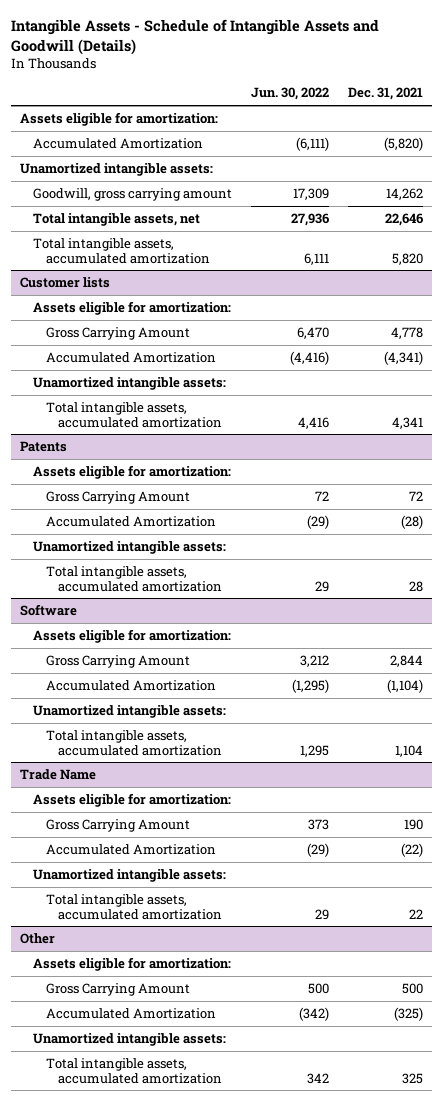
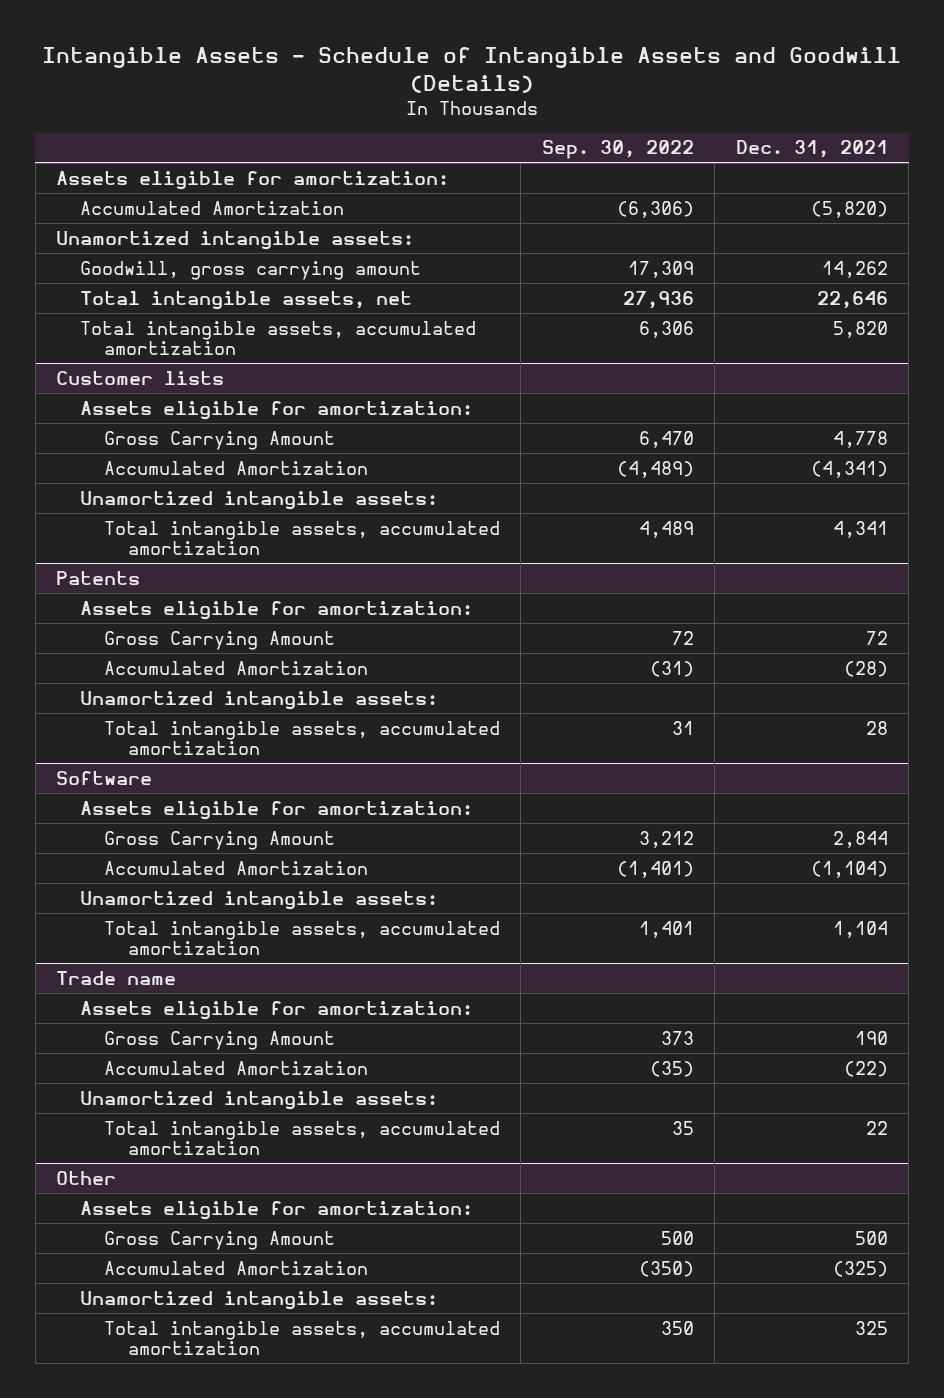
[250,87,329,101] Jun. 30, 2022 -> none
none -> [541,140,694,160] Sep. 30, 2022
[20,768,97,780] Trade Name -> [56,970,177,985] Trade name

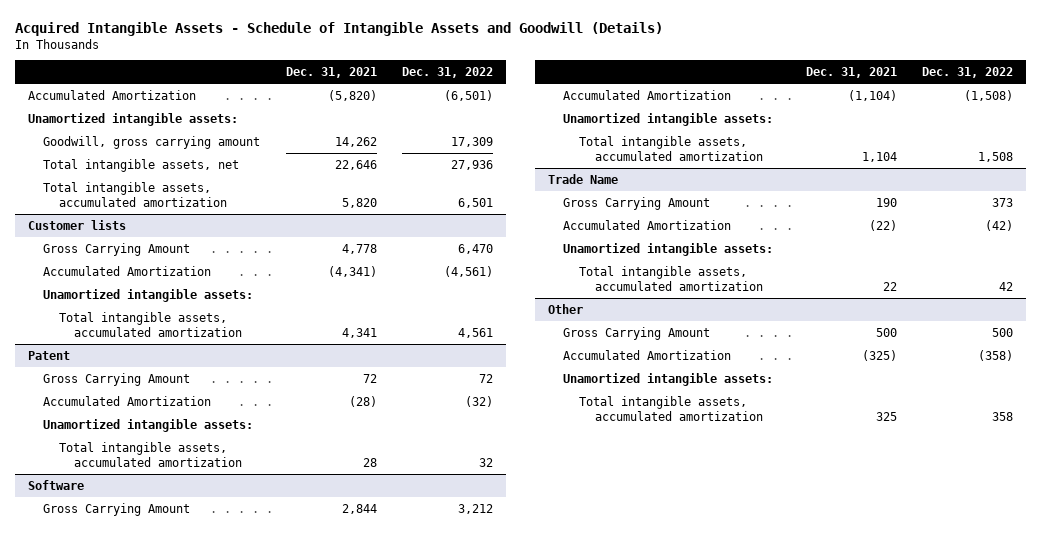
[42,46,902,93] Intangible Assets - Schedule of Intangible Assets and Goodwill (Details) -> [14,21,663,36] Acquired Intangible Assets - Schedule of Intangible Assets and Goodwill (Details)
[541,140,694,160] Sep. 30, 2022 -> none
none -> [402,67,494,79] Dec. 31, 2022
[56,170,450,190] Assets eligible for amortization: -> none
[80,400,474,420] Assets eligible for amortization: -> none
[80,600,474,620] Assets eligible for amortization: -> none
[56,570,141,585] Patents -> [27,350,70,360] Patent
[80,800,474,820] Assets eligible for amortization: -> none
[80,1000,474,1020] Assets eligible for amortization: -> none
[56,970,177,985] Trade name -> [547,173,618,184] Trade Name
[80,1200,474,1220] Assets eligible for amortization: -> none

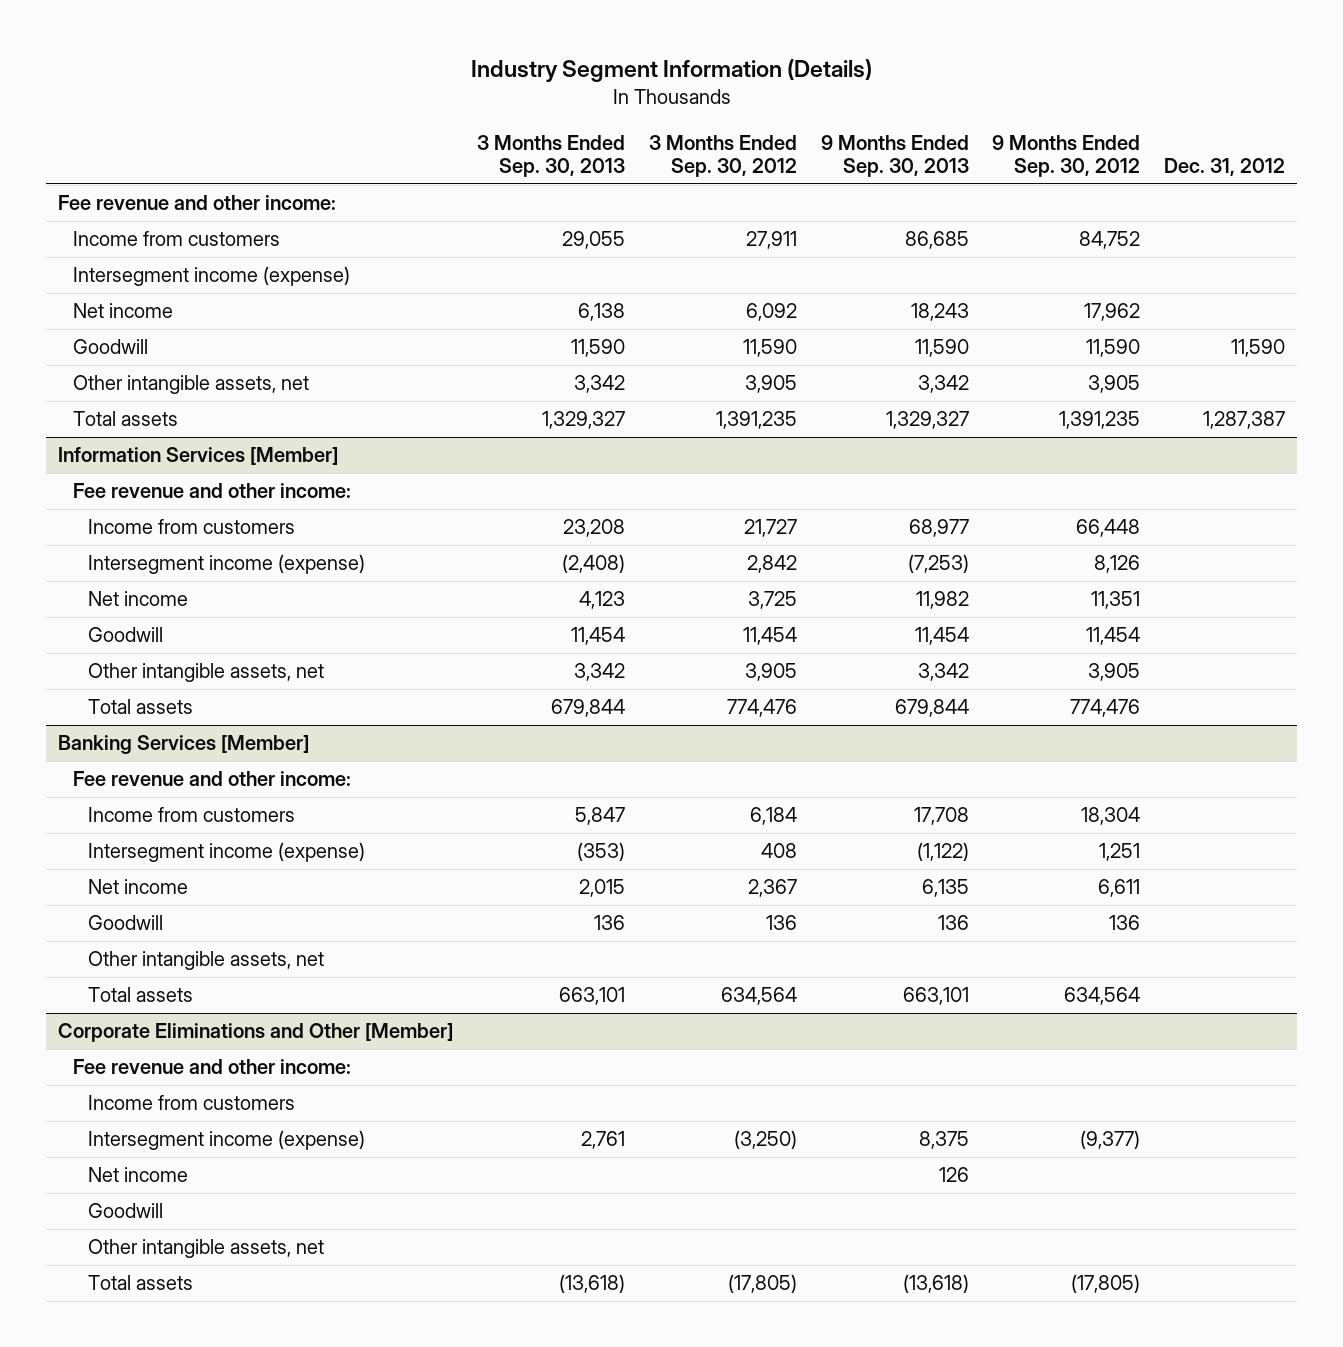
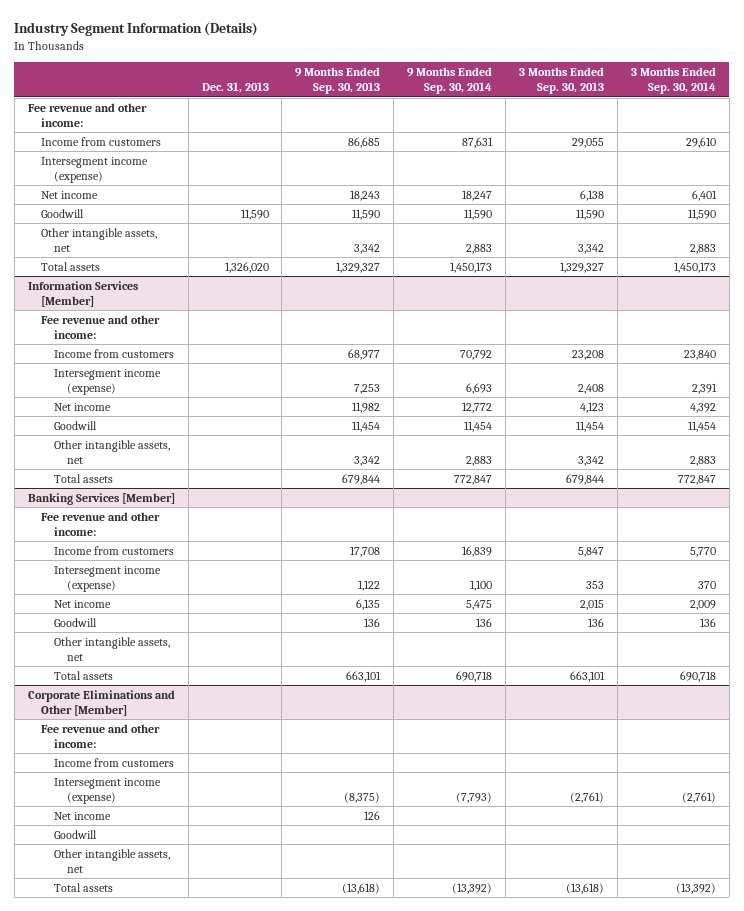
[648,134,797,178] 3 Months Ended Sep. 30, 2012 -> none
[992,134,1141,178] 9 Months Ended Sep. 30, 2012 -> none
[1164,158,1286,177] Dec. 31, 2012 -> none
none -> [201,82,269,94] Dec. 31, 2013
none -> [407,66,493,95] 9 Months Ended Sep. 30, 2014
none -> [630,66,716,95] 3 Months Ended Sep. 30, 2014
[561,554,625,574] (2,408) -> [577,384,604,395] 2,408
[907,554,969,574] (7,253) -> [354,384,381,395] 7,253
[576,842,625,862] (353) -> [585,581,604,590] 353
[916,842,969,862] (1,122) -> [358,580,381,592] 1,122
[580,1131,625,1150] 2,761 -> [569,792,604,804] (2,761)
[918,1131,969,1150] 8,375 -> [344,792,381,804] (8,375)

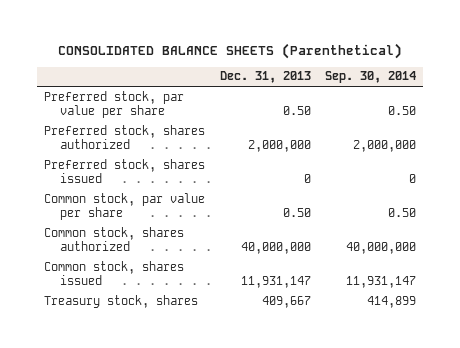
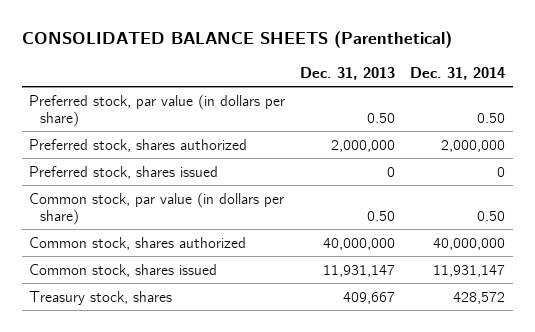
[324,71,416,84] Sep. 30, 2014 -> none
none -> [410,66,506,80] Dec. 31, 2014
[44,90,185,118] Preferred stock, par value per share -> [29,93,286,127] Preferred stock, par value (in dollars per share)
[44,192,206,220] Common stock, par value per share -> [29,191,285,225] Common stock, par value (in dollars per share)

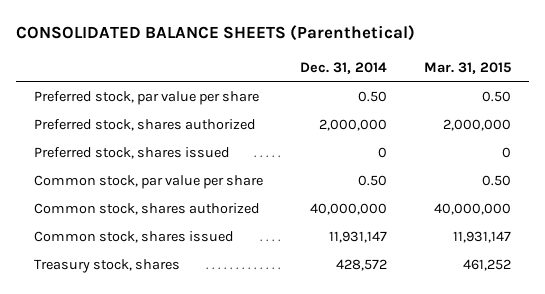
[300,66,396,80] Dec. 31, 2013 -> none
none -> [423,61,511,74] Mar. 31, 2015
[29,93,286,127] Preferred stock, par value (in dollars per share) -> [34,90,260,105] Preferred stock, par value per share
[29,191,285,225] Common stock, par value (in dollars per share) -> [34,174,264,189] Common stock, par value per share

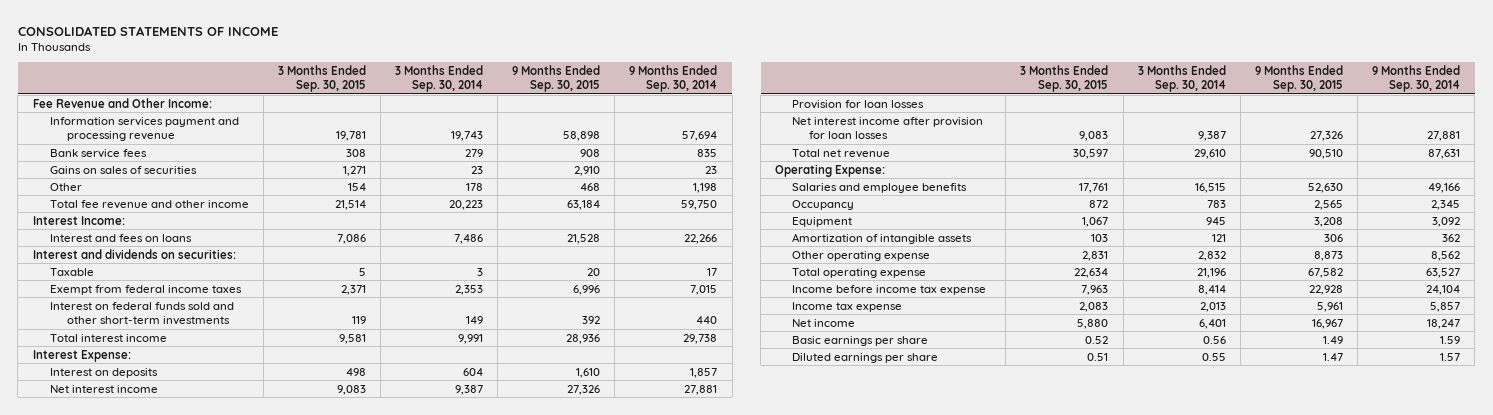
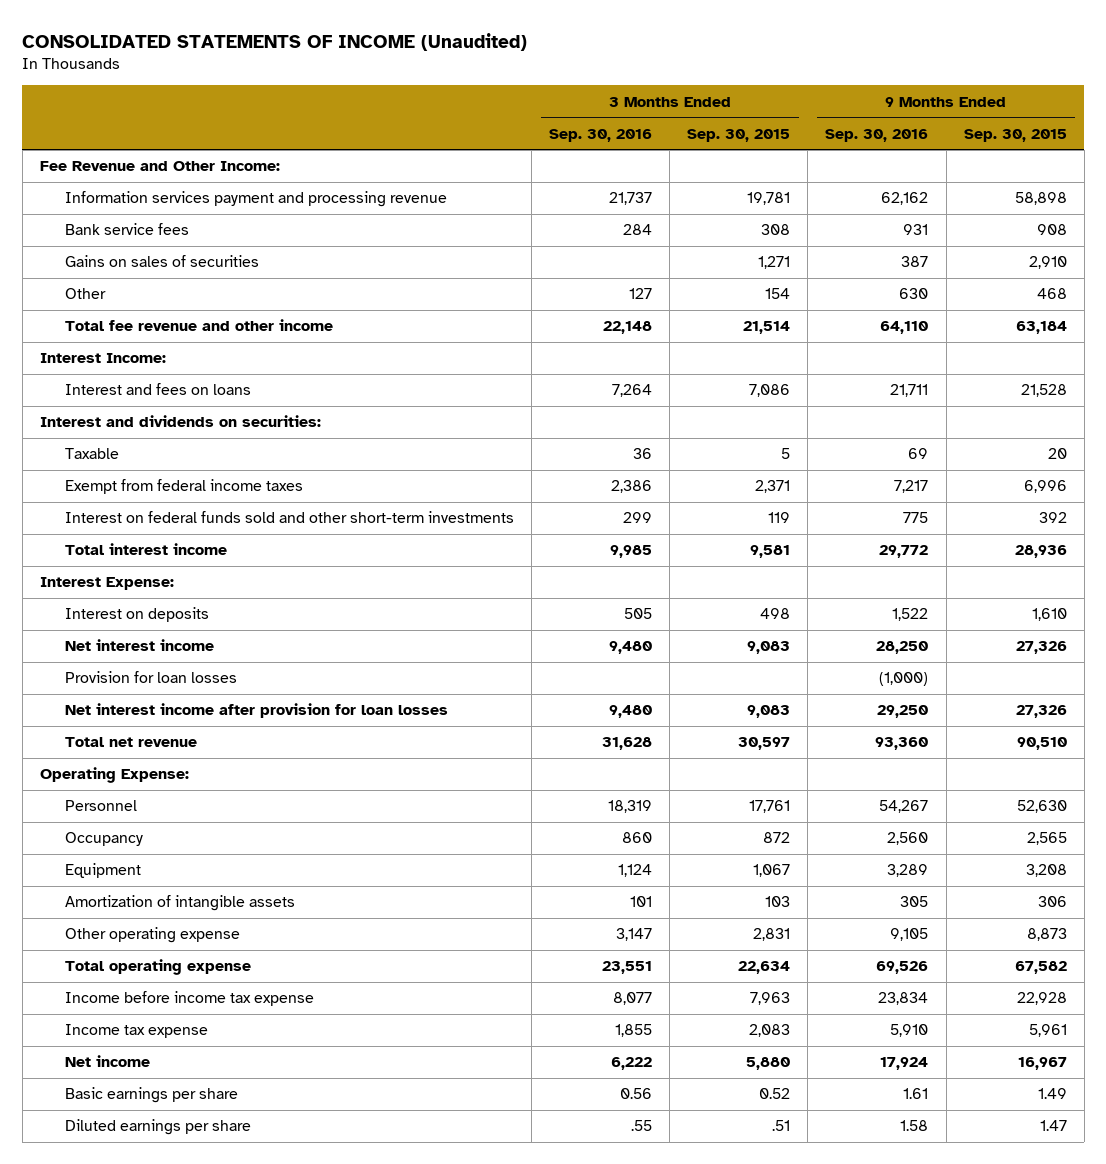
[17,25,278,36] CONSOLIDATED STATEMENTS OF INCOME -> [22,32,528,51] CONSOLIDATED STATEMENTS OF INCOME (Unaudited)
[395,65,484,93] 3 Months Ended Sep. 30, 2014 -> none
[629,65,718,93] 9 Months Ended Sep. 30, 2014 -> none
none -> [549,128,653,142] Sep. 30, 2016
none -> [825,128,929,142] Sep. 30, 2016
[792,182,968,193] Salaries and employee benefits -> [65,800,138,812] Personnel
[1087,352,1109,361] 0.51 -> [772,1120,791,1132] .51

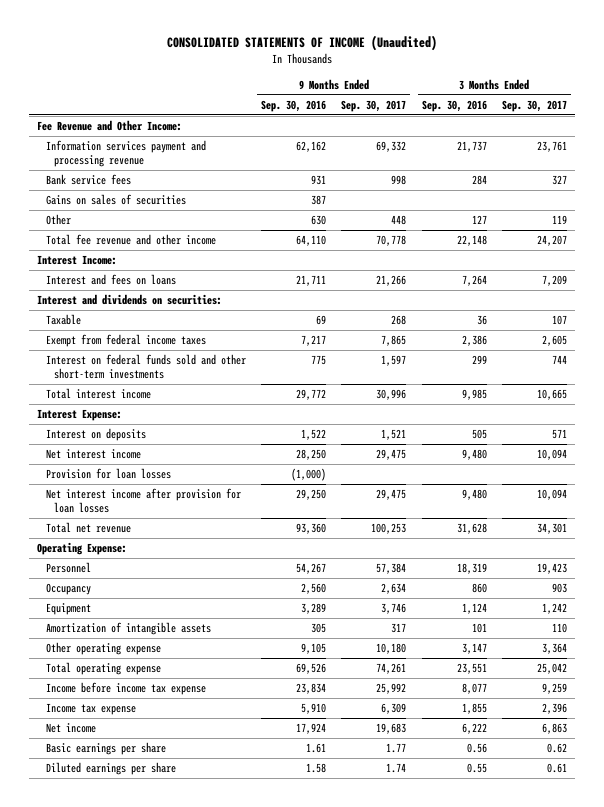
[687,128,791,142] Sep. 30, 2015 -> none
[963,128,1067,142] Sep. 30, 2015 -> none
none -> [341,99,407,112] Sep. 30, 2017
none -> [502,99,568,112] Sep. 30, 2017
[631,1120,653,1132] .55 -> [466,763,487,774] 0.55

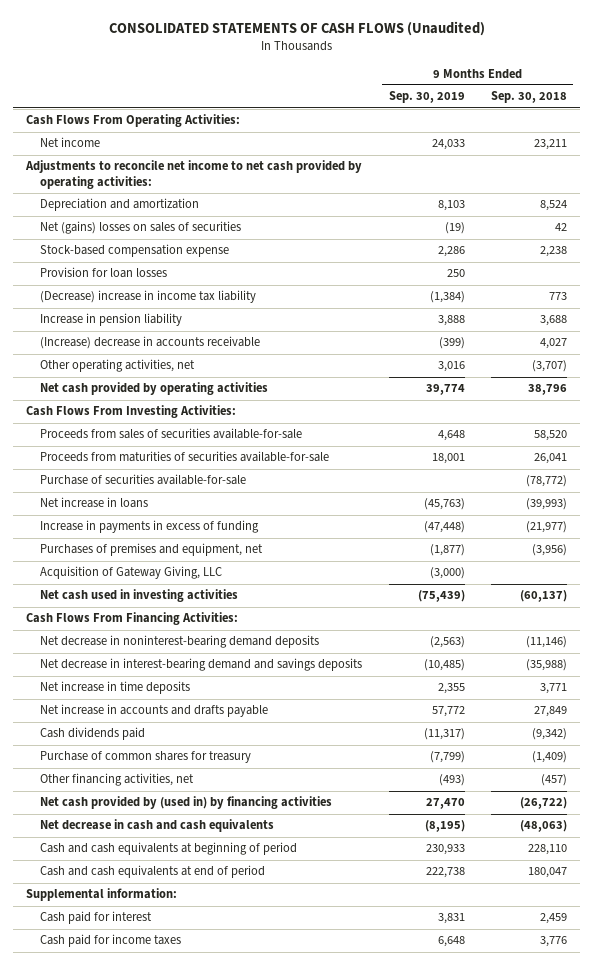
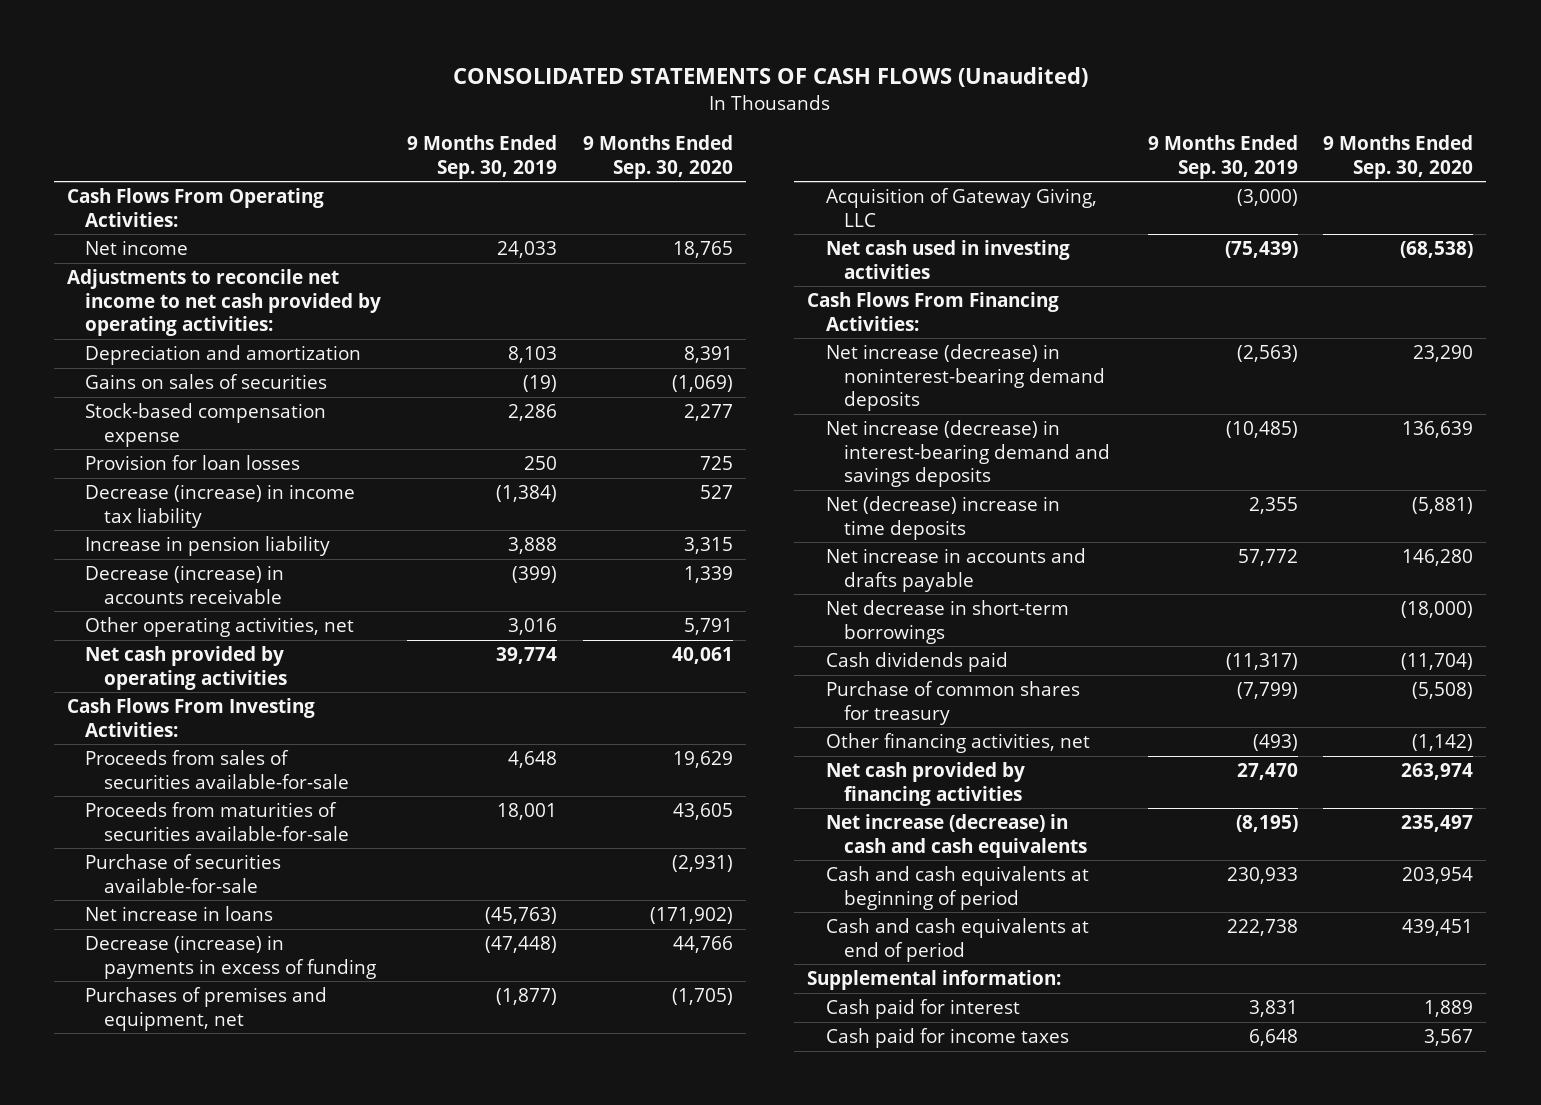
[490,91,567,104] Sep. 30, 2018 -> none
none -> [583,135,734,179] 9 Months Ended Sep. 30, 2020
[40,221,242,235] Net (gains) losses on sales of securities -> [85,374,328,390] Gains on sales of securities
[40,290,257,304] (Decrease) increase in income tax liability -> [85,484,356,528] Decrease (increase) in income tax liability
[40,336,261,350] (Increase) decrease in accounts receivable -> [85,565,285,604] Decrease (increase) in accounts receivable
[40,520,260,534] Increase in payments in excess of funding -> [85,935,376,979] Decrease (increase) in payments in excess of funding
[40,635,320,649] Net decrease in noninterest-bearing demand deposits -> [825,344,1105,412] Net increase (decrease) in noninterest-bearing demand deposits
[40,658,363,672] Net decrease in interest-bearing demand and savings deposits -> [825,420,1110,488] Net increase (decrease) in interest-bearing demand and savings deposits
[40,681,191,695] Net increase in time deposits -> [825,496,1060,540] Net (decrease) increase in time deposits
none -> [825,600,1069,644] Net decrease in short-term borrowings
[40,796,333,810] Net cash provided by (used in) by financing activities -> [825,762,1025,806] Net cash provided by financing activities
[40,819,275,833] Net decrease in cash and cash equivalents -> [825,814,1087,858] Net increase (decrease) in cash and cash equivalents

